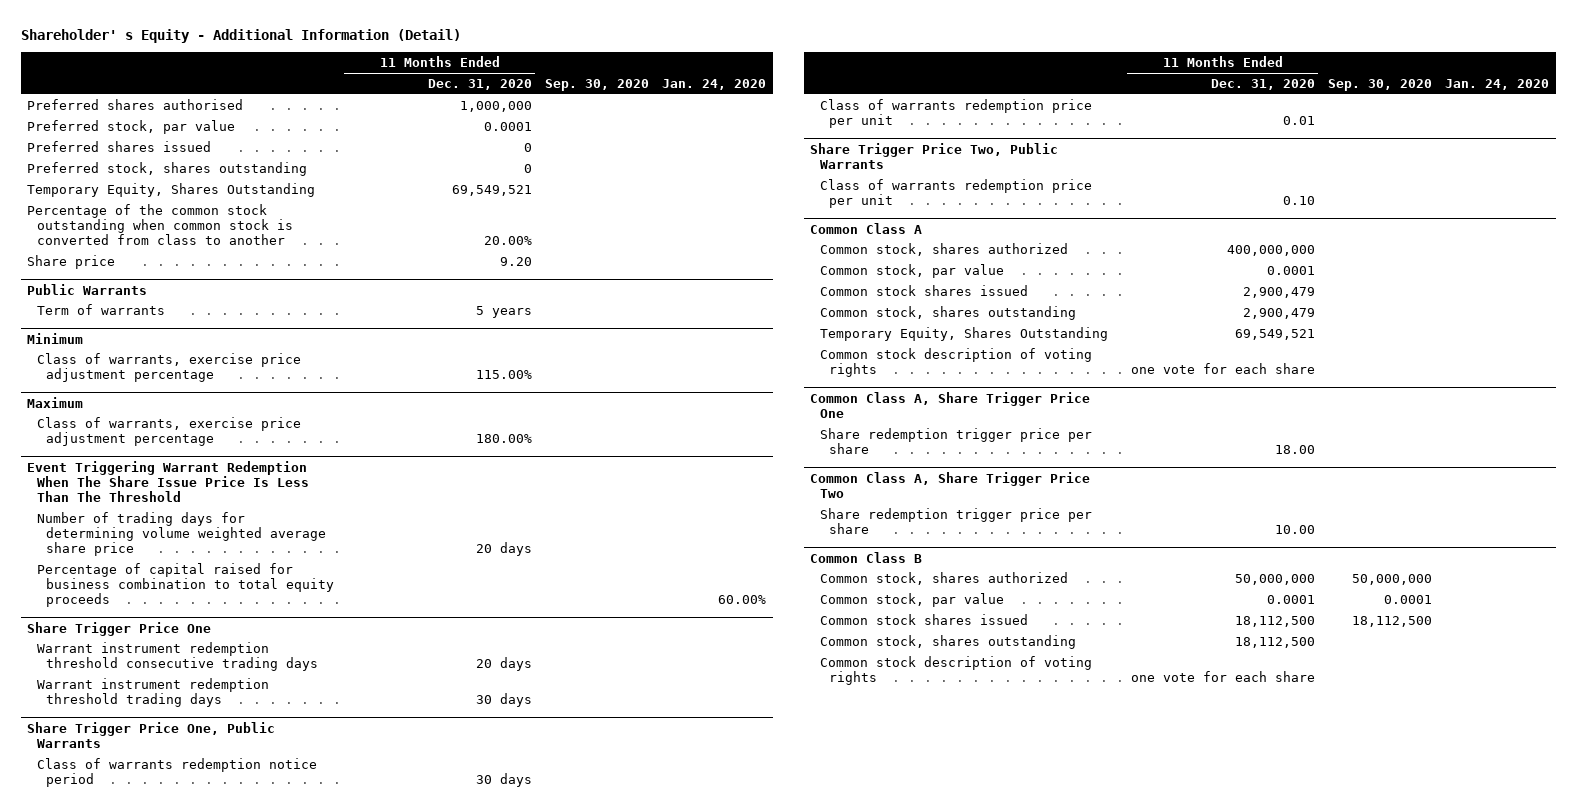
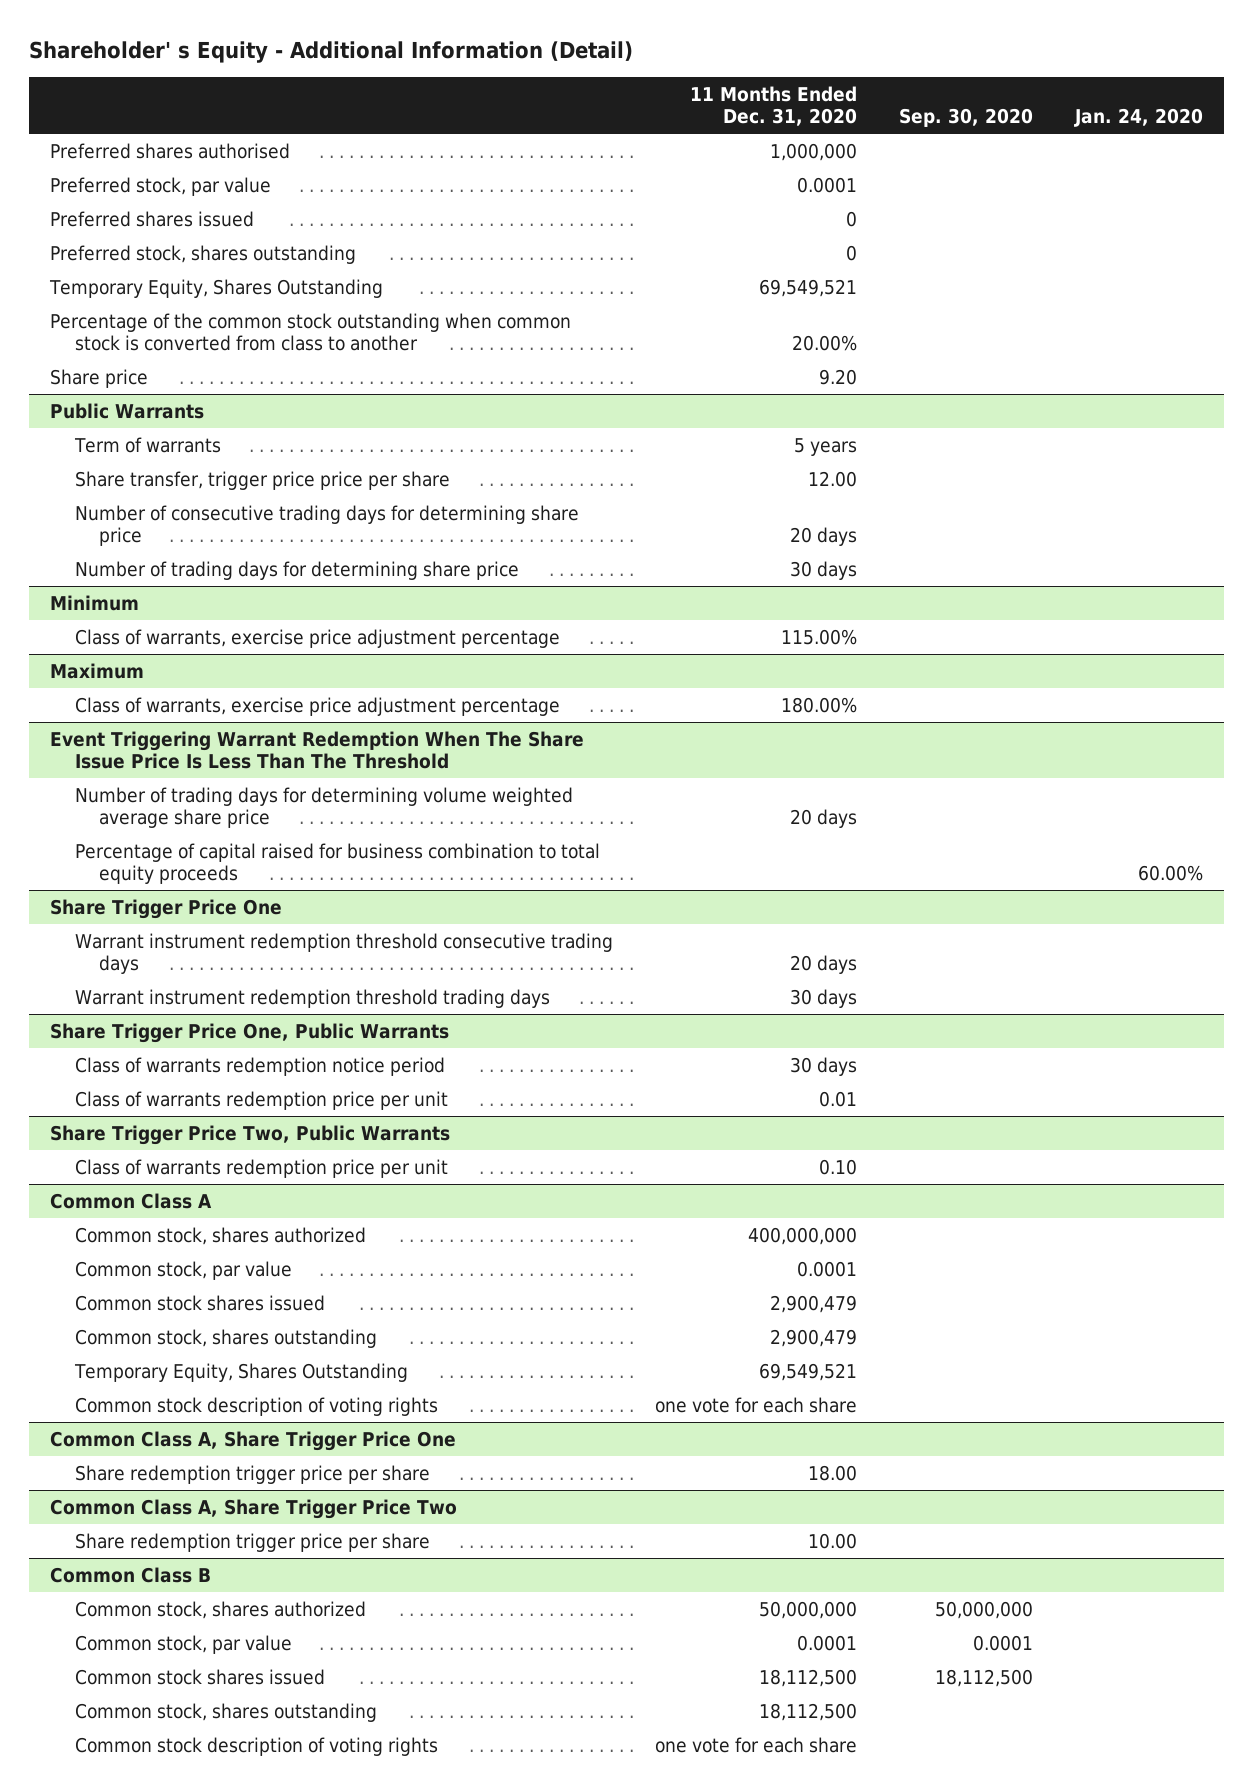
none -> [74,470,450,490] Share transfer, trigger price price per share
none -> [74,504,579,547] Number of consecutive trading days for determining share price
none -> [74,560,519,580] Number of trading days for determining share price

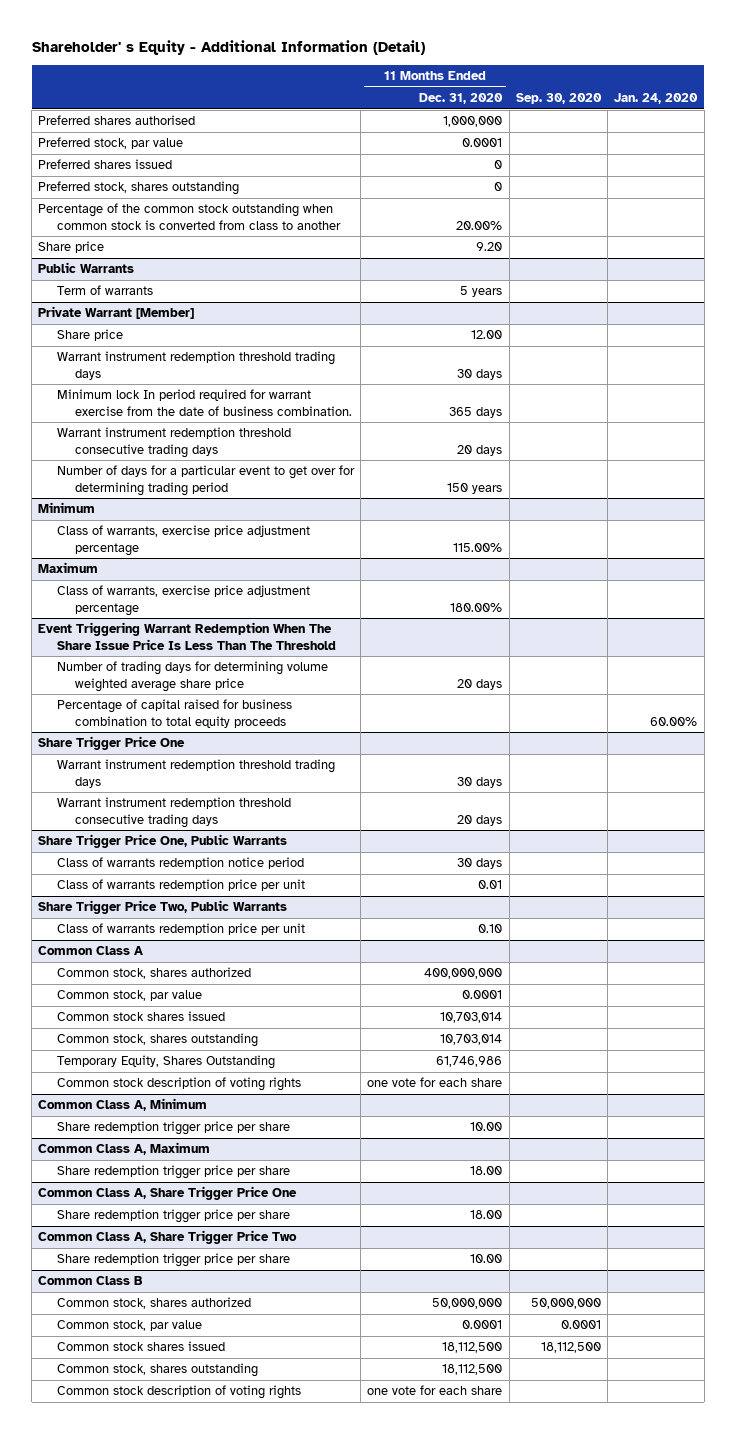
[49,278,384,298] Temporary Equity, Shares Outstanding -> none
[74,470,450,490] Share transfer, trigger price price per share -> none
[74,504,579,547] Number of consecutive trading days for determining share price -> none
[74,560,519,580] Number of trading days for determining share price -> none
none -> [38,306,195,320] Private Warrant [Member]
none -> [56,329,123,342] Share price
none -> [56,351,335,380] Warrant instrument redemption threshold trading days
none -> [56,389,352,416] Minimum lock In period required for warrant exercise from the date of business combination.
none -> [56,427,291,458] Warrant instrument redemption threshold consecutive trading days
none -> [56,465,355,496] Number of days for a particular event to get over for determining trading period
[74,932,613,975] Warrant instrument redemption threshold consecutive trading days -> [56,797,291,828] Warrant instrument redemption threshold consecutive trading days
[769,1294,857,1313] 2,900,479 -> [440,1012,503,1024] 10,703,014
[769,1328,857,1347] 2,900,479 -> [440,1034,503,1046] 10,703,014
[758,1362,857,1381] 69,549,521 -> [436,1056,503,1068] 61,746,986
none -> [38,1098,208,1112] Common Class A, Minimum
none -> [56,1121,290,1136] Share redemption trigger price per share
none -> [38,1142,211,1156] Common Class A, Maximum
none -> [56,1165,290,1180] Share redemption trigger price per share

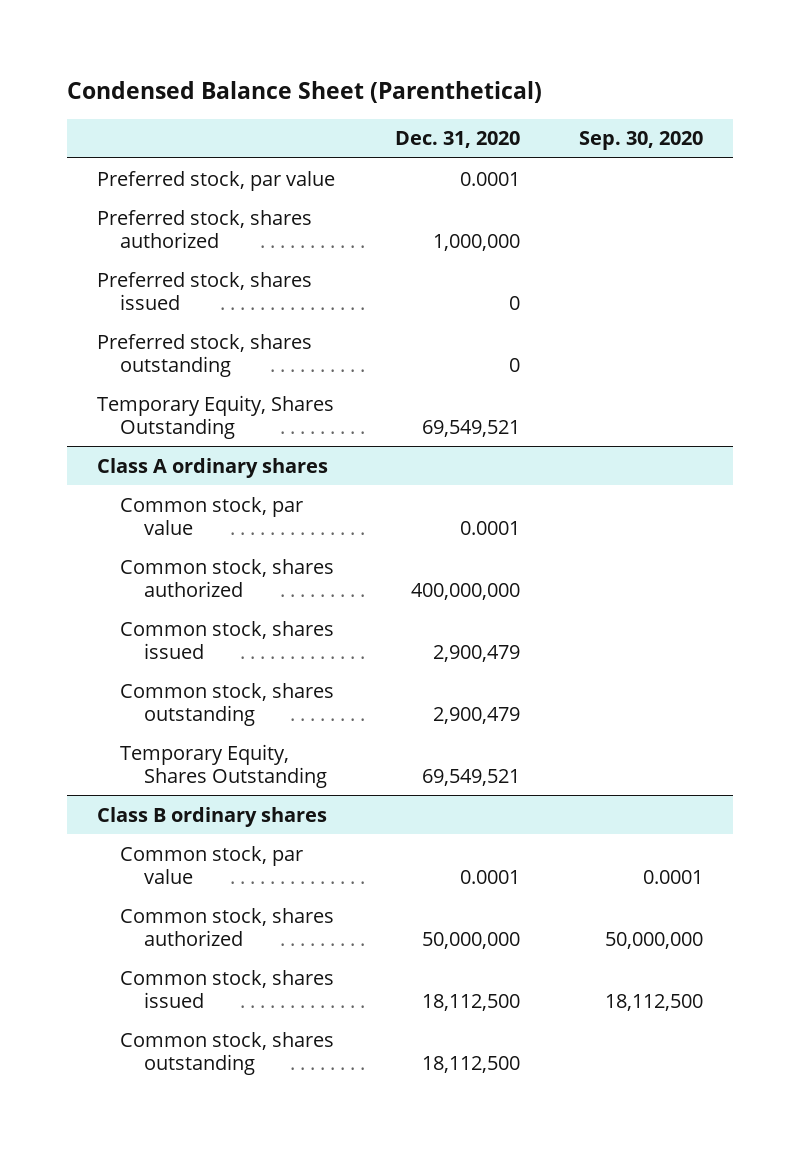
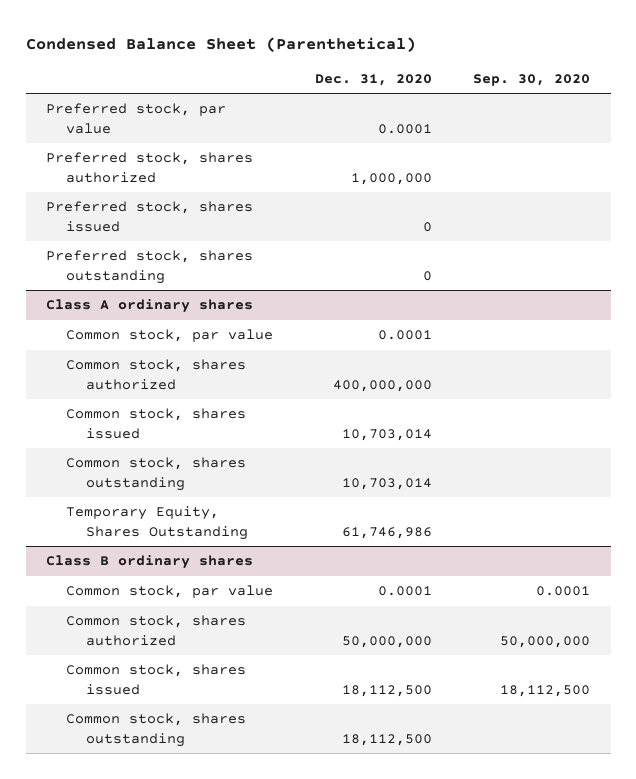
[97,394,335,439] Temporary Equity, Shares Outstanding -> none
[432,644,520,662] 2,900,479 -> [341,428,432,441] 10,703,014
[432,706,520,724] 2,900,479 -> [341,477,432,490] 10,703,014
[421,768,520,786] 69,549,521 -> [341,526,432,539] 61,746,986

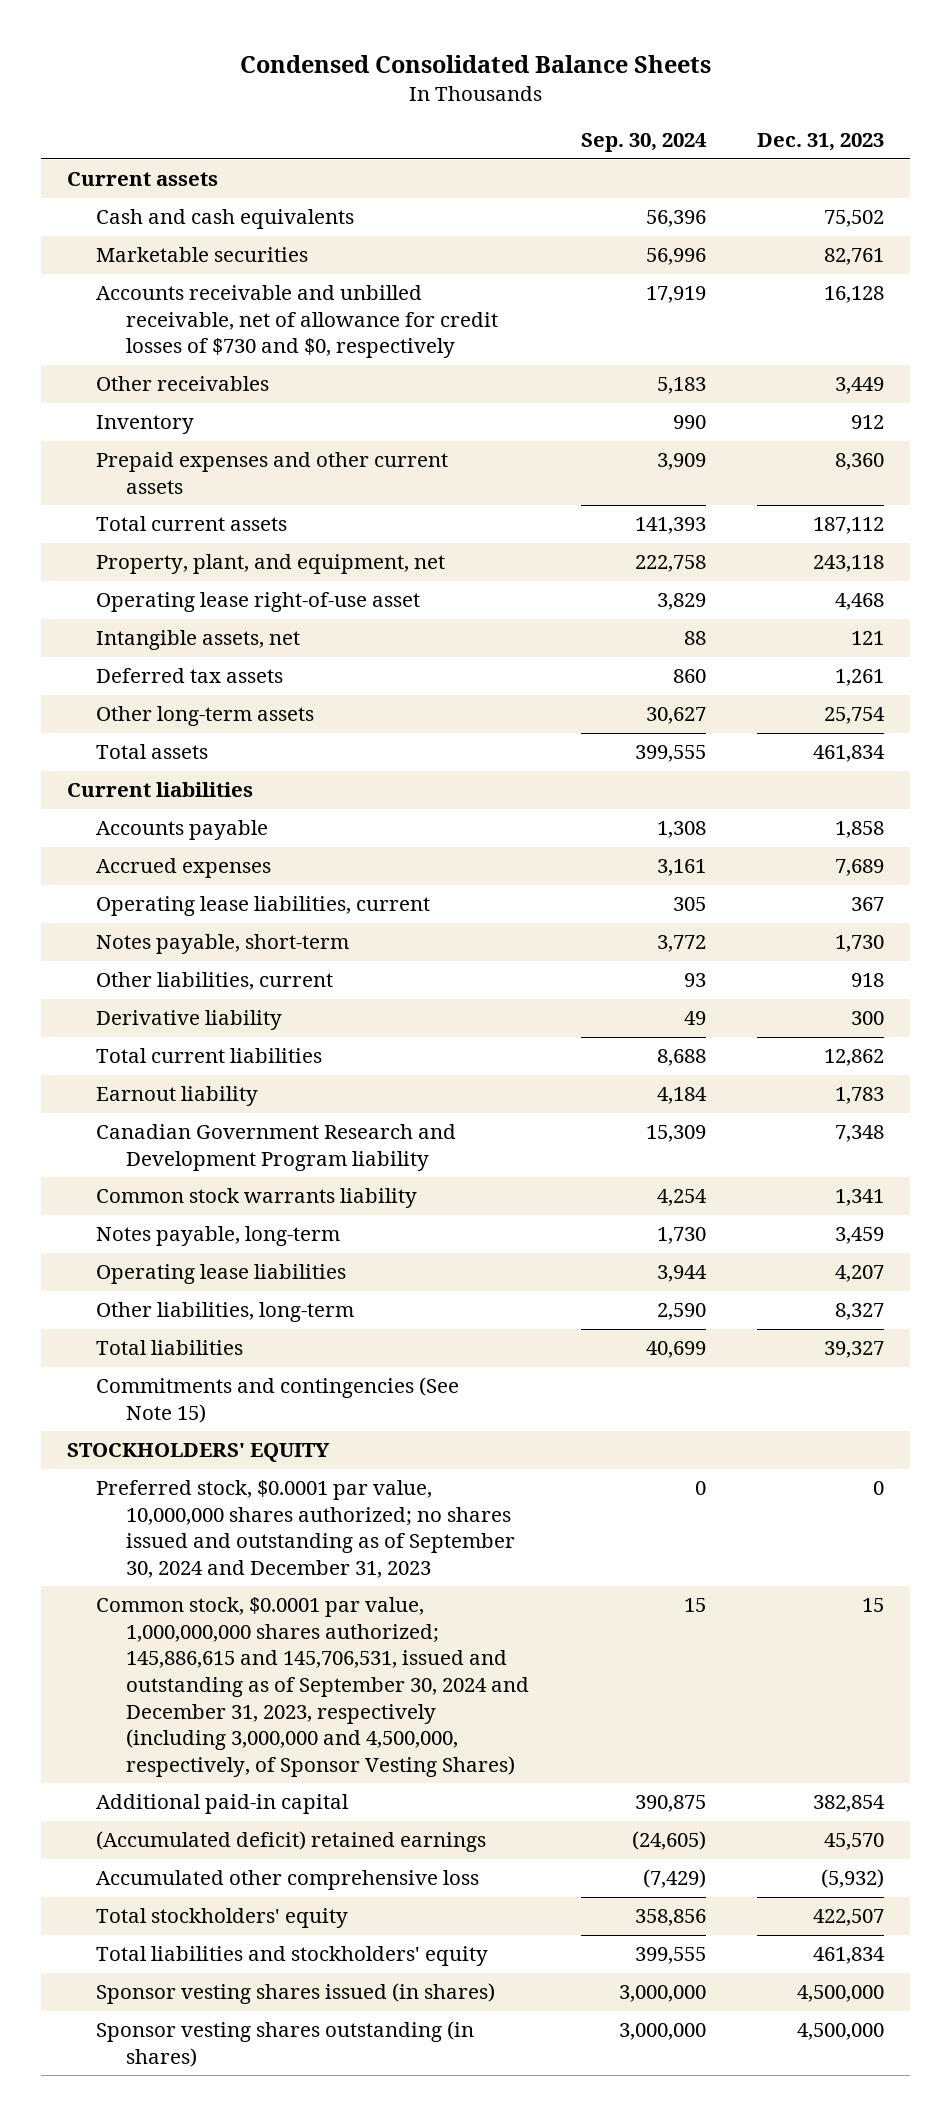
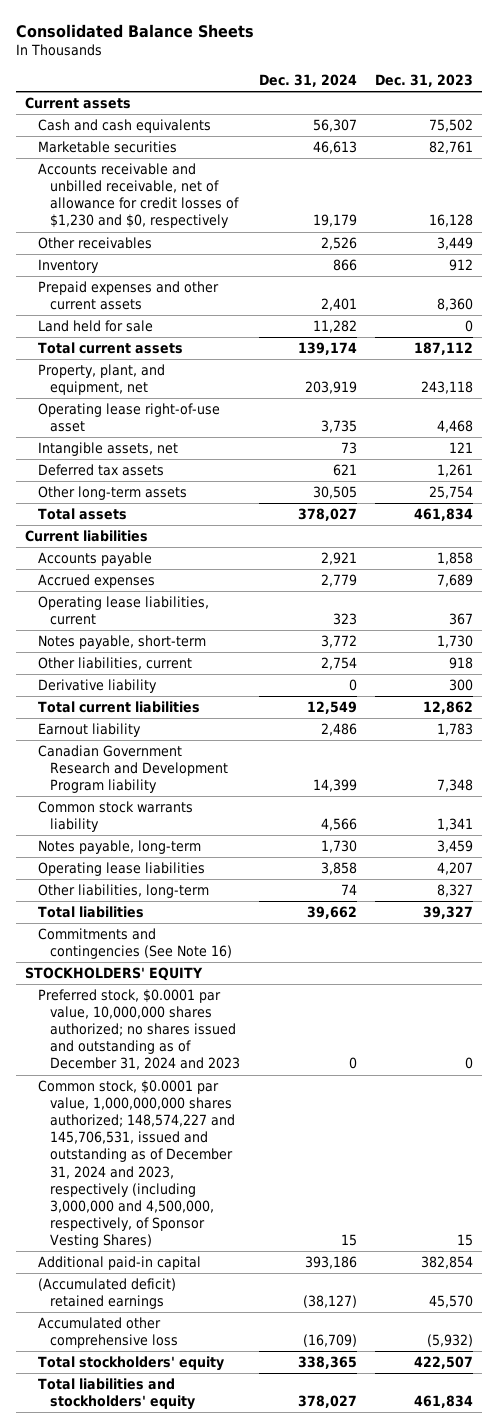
[239,54,711,73] Condensed Consolidated Balance Sheets -> [15,23,254,38] Consolidated Balance Sheets
[580,133,707,153] Sep. 30, 2024 -> none
none -> [258,73,357,87] Dec. 31, 2024
[96,285,499,359] Accounts receivable and unbilled receivable, net of allowance for credit losses of $730 and $0, respectively -> [37,163,240,229] Accounts receivable and unbilled receivable, net of allowance for credit losses of $1,230 and $0, respectively
none -> [37,320,153,333] Land held for sale
[96,1377,460,1423] Commitments and contingencies (See Note 15) -> [37,928,233,960] Commitments and contingencies (See Note 16)
[96,1480,516,1579] Preferred stock, $0.0001 par value, 10,000,000 shares authorized; no shares issued and outstanding as of September 30, 2024 and December 31, 2023 -> [37,989,241,1071] Preferred stock, $0.0001 par value, 10,000,000 shares authorized; no shares issued and outstanding as of December 31, 2024 and 2023
[96,1597,530,1777] Common stock, $0.0001 par value, 1,000,000,000 shares authorized; 145,886,615 and 145,706,531, issued and outstanding as of September 30, 2024 and December 31, 2023, respectively (including 3,000,000 and 4,500,000, respectively, of Sponsor Vesting Shares) -> [37,1080,236,1248] Common stock, $0.0001 par value, 1,000,000,000 shares authorized; 148,574,227 and 145,706,531, issued and outstanding as of December 31, 2024 and 2023, respectively (including 3,000,000 and 4,500,000, respectively, of Sponsor Vesting Shares)
[96,1983,496,2005] Sponsor vesting shares issued (in shares) -> none
[96,2021,475,2067] Sponsor vesting shares outstanding (in shares) -> none

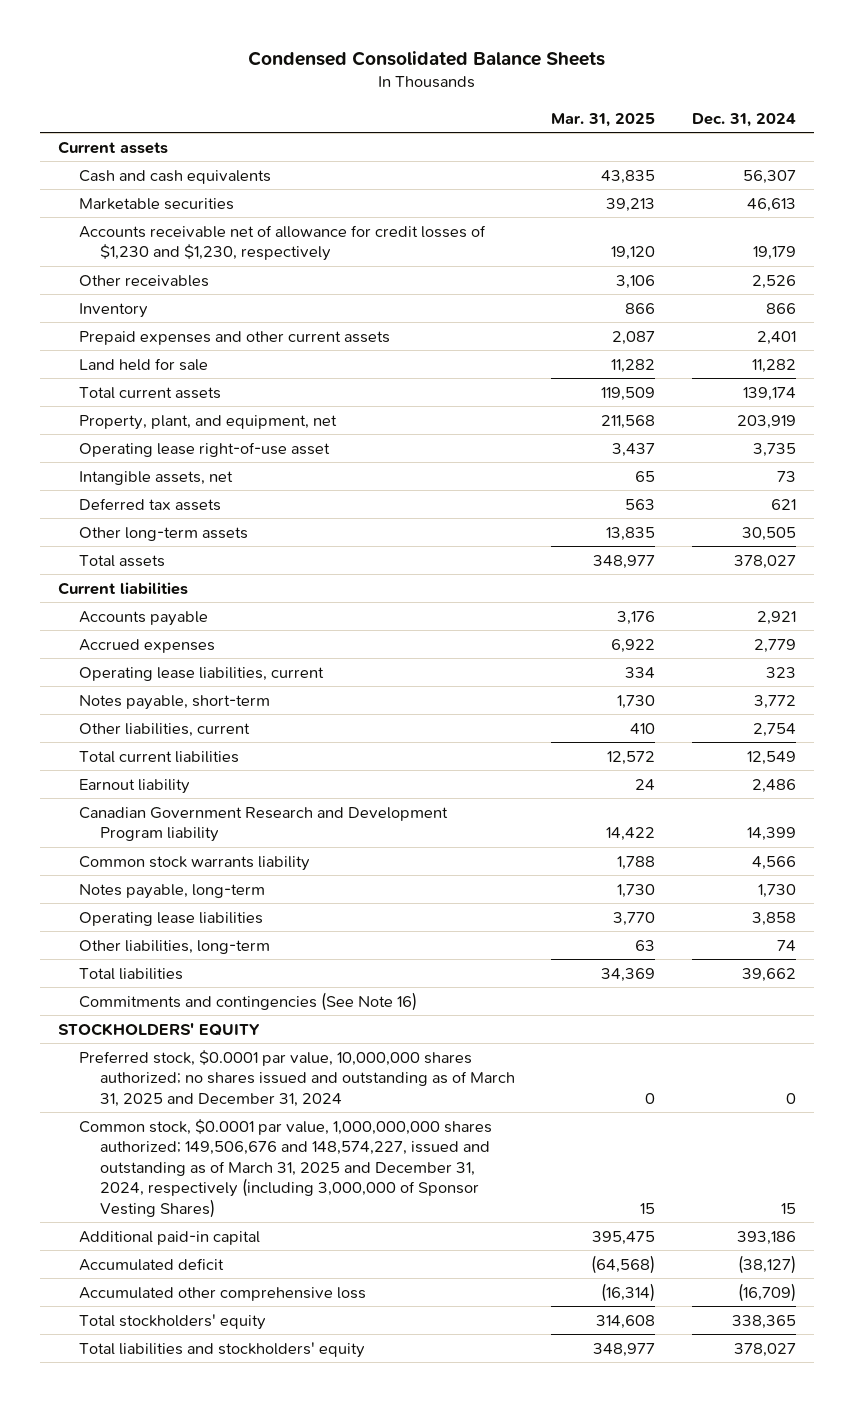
[15,23,254,38] Consolidated Balance Sheets -> [248,51,606,67] Condensed Consolidated Balance Sheets
[374,73,473,87] Dec. 31, 2023 -> none
none -> [551,112,656,127] Mar. 31, 2025
[37,163,240,229] Accounts receivable and unbilled receivable, net of allowance for credit losses of $1,230 and $0, respectively -> [79,224,487,262] Accounts receivable net of allowance for credit losses of $1,230 and $1,230, respectively
[37,679,157,694] Derivative liability -> none
[37,989,241,1071] Preferred stock, $0.0001 par value, 10,000,000 shares authorized; no shares issued and outstanding as of December 31, 2024 and 2023 -> [79,1049,515,1107] Preferred stock, $0.0001 par value, 10,000,000 shares authorized; no shares issued and outstanding as of March 31, 2025 and December 31, 2024
[37,1080,236,1248] Common stock, $0.0001 par value, 1,000,000,000 shares authorized; 148,574,227 and 145,706,531, issued and outstanding as of December 31, 2024 and 2023, respectively (including 3,000,000 and 4,500,000, respectively, of Sponsor Vesting Shares) -> [79,1118,493,1218] Common stock, $0.0001 par value, 1,000,000,000 shares authorized; 149,506,676 and 148,574,227, issued and outstanding as of March 31, 2025 and December 31, 2024, respectively (including 3,000,000 of Sponsor Vesting Shares)
[37,1278,176,1310] (Accumulated deficit) retained earnings -> [79,1257,225,1271] Accumulated deficit

